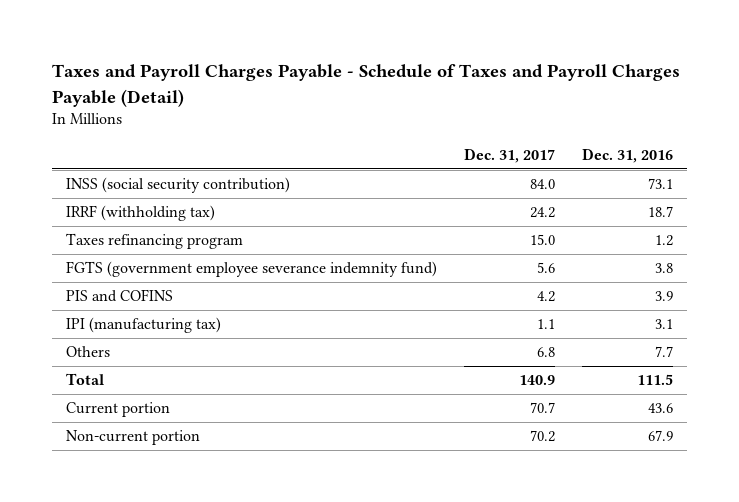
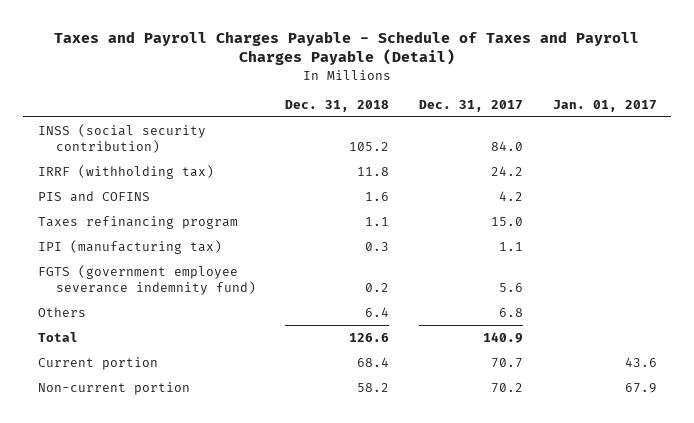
[581,148,673,164] Dec. 31, 2016 -> none
none -> [285,99,390,112] Dec. 31, 2018
none -> [552,99,657,112] Jan. 01, 2017
[65,233,243,250] Taxes refinancing program -> [37,215,238,229] Taxes refinancing program
[65,261,437,278] FGTS (government employee severance indemnity fund) -> [37,264,256,295] FGTS (government employee severance indemnity fund)

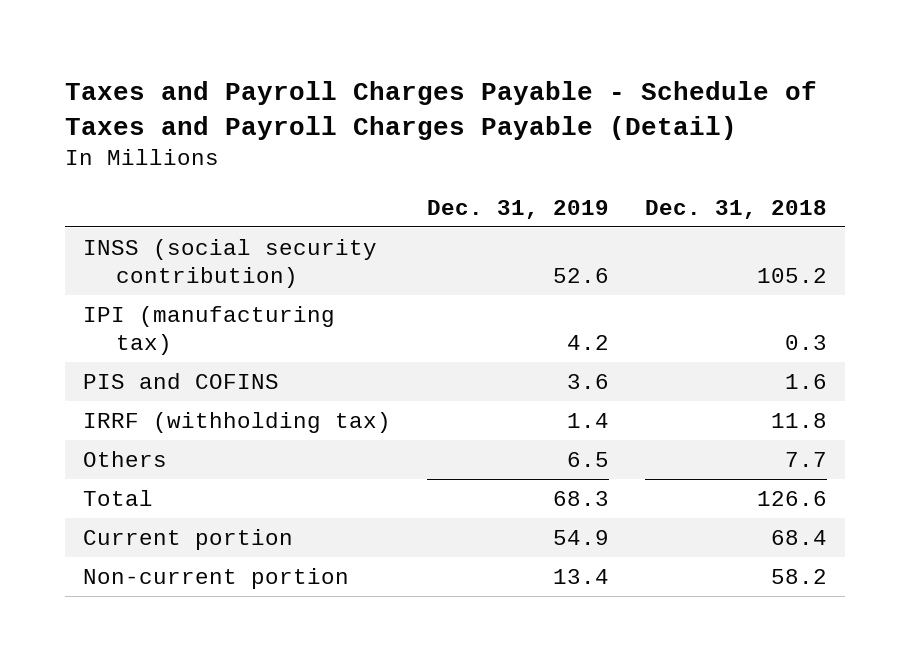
[418,99,523,112] Dec. 31, 2017 -> none
[552,99,657,112] Jan. 01, 2017 -> none
none -> [427,199,610,219] Dec. 31, 2019
[37,215,238,229] Taxes refinancing program -> none
[37,264,256,295] FGTS (government employee severance indemnity fund) -> none
[37,190,150,202] PIS and COFINS -> [83,372,280,389] PIS and COFINS
[37,164,214,179] IRRF (withholding tax) -> [83,411,392,433] IRRF (withholding tax)
[365,306,390,317] 6.4 -> [784,451,827,467] 7.7

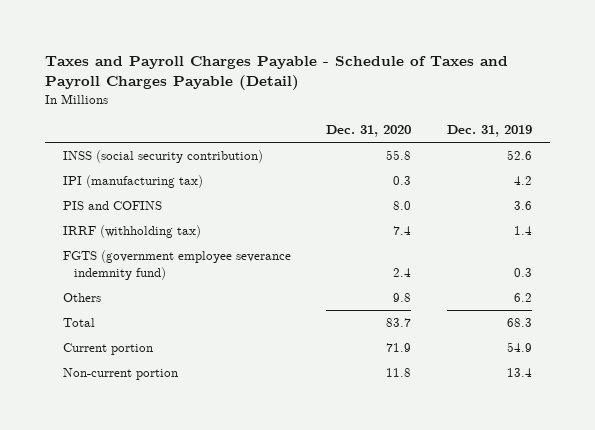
[644,199,827,219] Dec. 31, 2018 -> none
none -> [326,125,412,138] Dec. 31, 2020
none -> [63,249,292,281] FGTS (government employee severance indemnity fund)
[567,451,610,467] 6.5 -> [513,292,532,302] 6.2

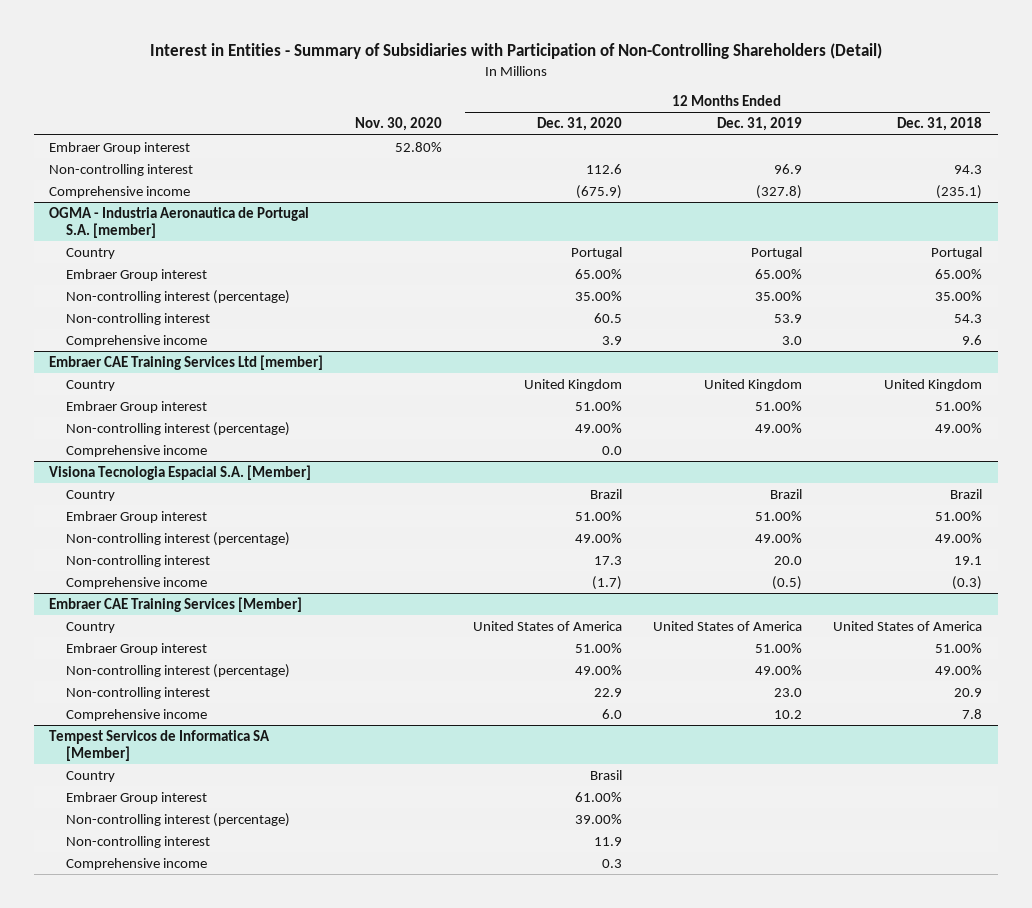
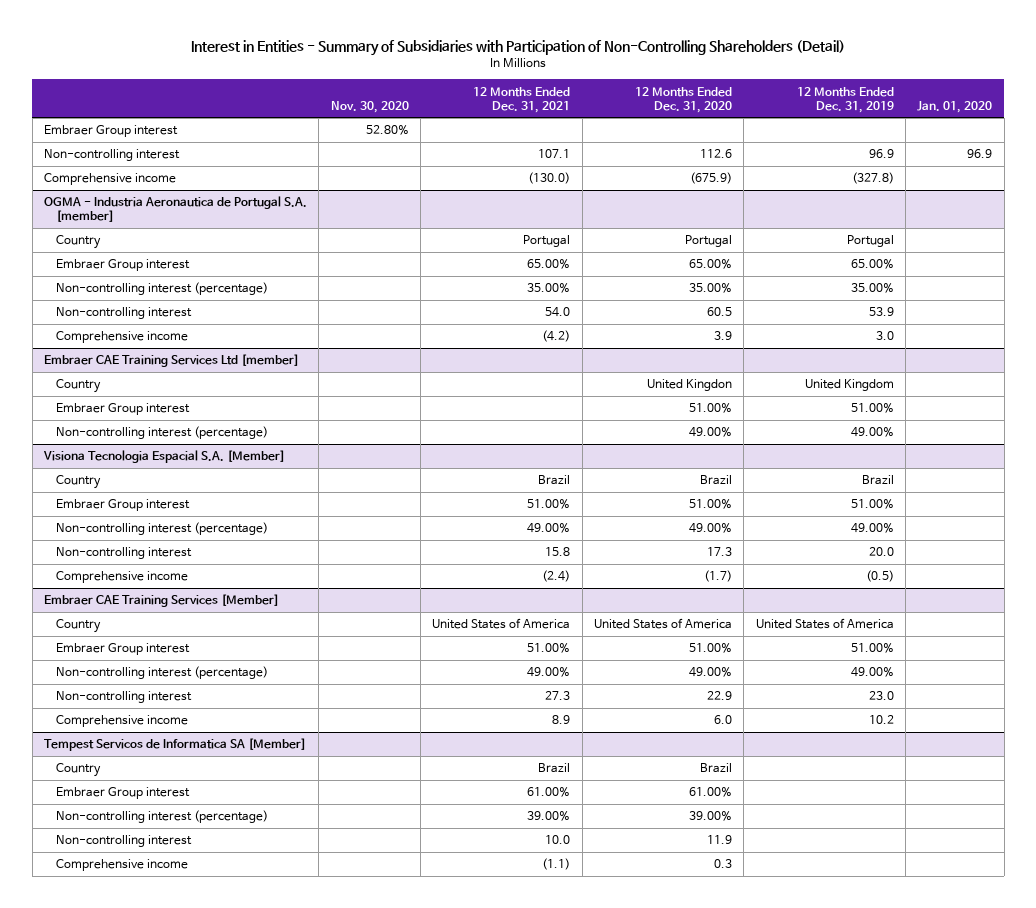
[897,117,983,132] Dec. 31, 2018 -> none
none -> [473,86,571,113] 12 Months Ended Dec. 31, 2021
none -> [917,100,993,113] Jan. 01, 2020
[523,378,622,391] United Kingdom -> [647,379,733,392] United Kingdon
[65,444,207,457] Comprehensive income -> none
[589,769,622,780] Brasil -> [700,763,733,774] Brazil

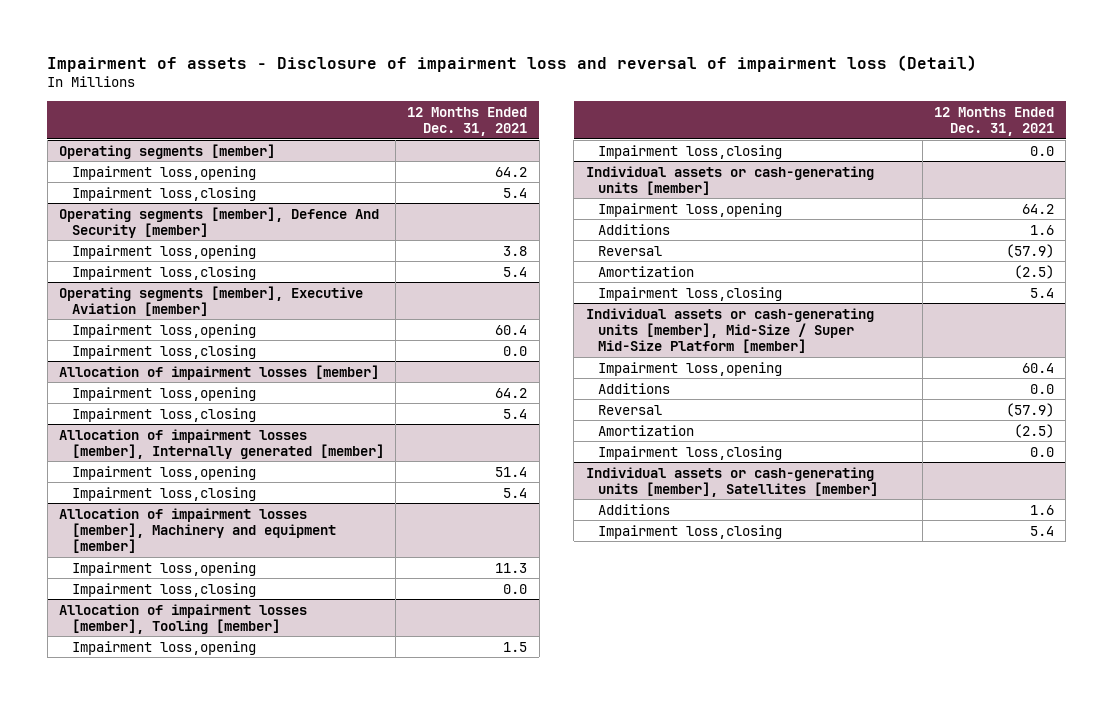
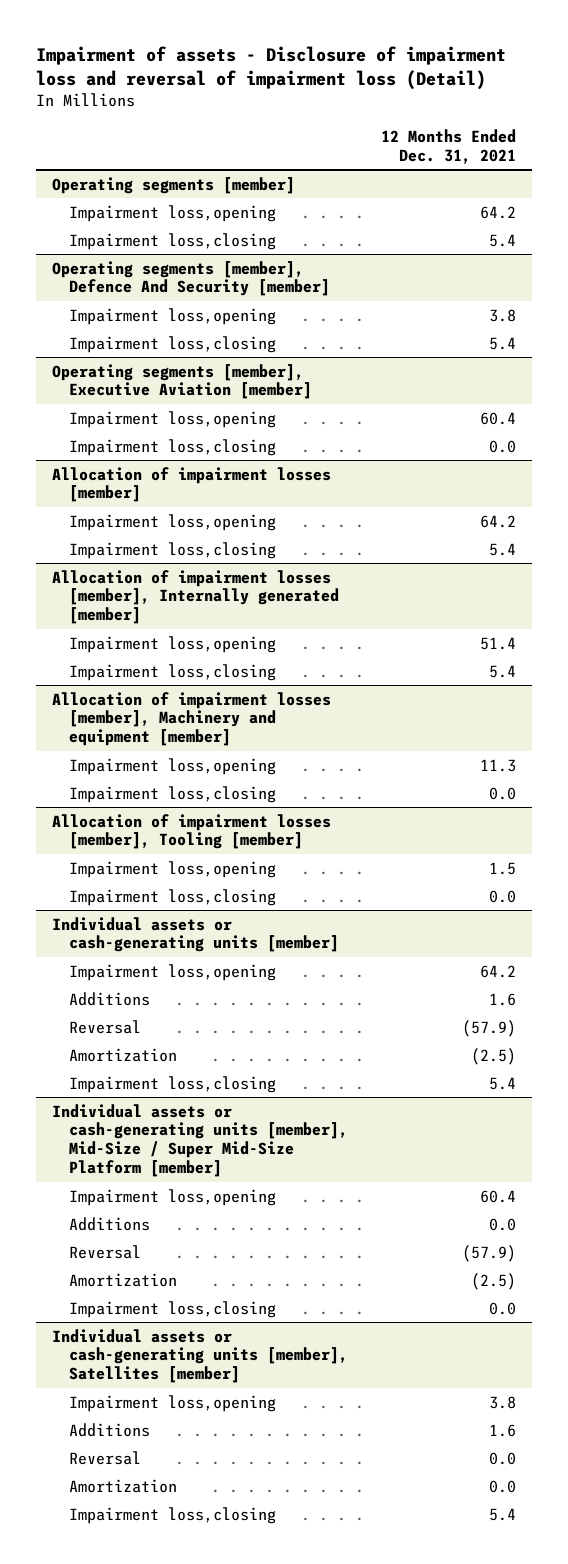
none -> [69,1394,277,1412] Impairment loss,opening
none -> [69,1450,142,1465] Reversal
none -> [69,1478,178,1493] Amortization

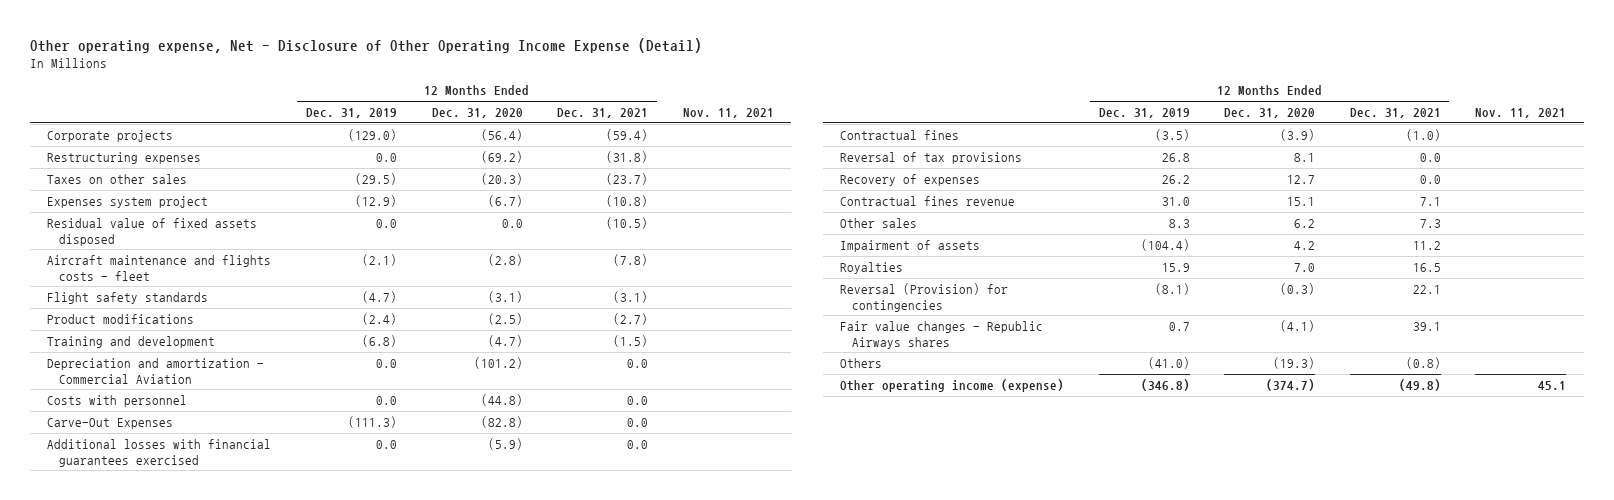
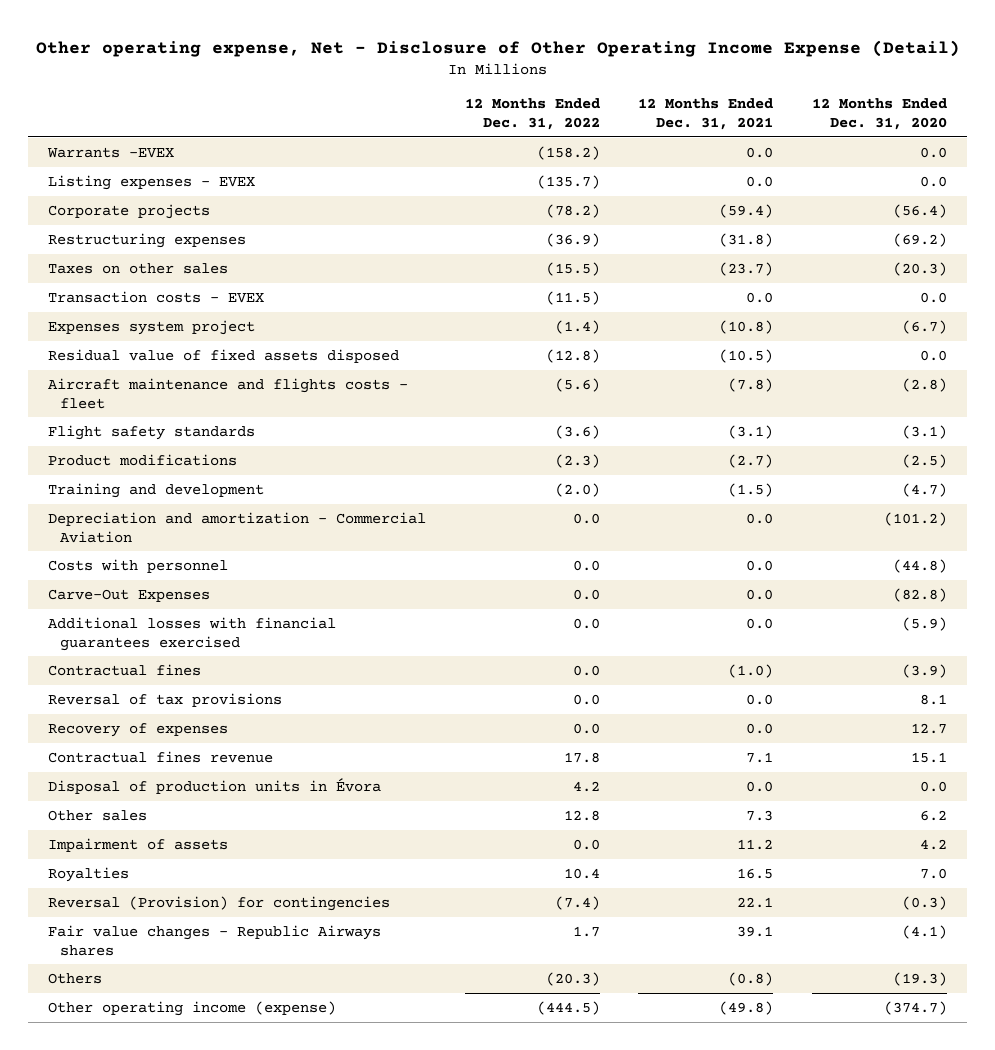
[305,108,397,119] Dec. 31, 2019 -> none
[682,108,774,119] Nov. 11, 2021 -> none
none -> [464,98,600,131] 12 Months Ended Dec. 31, 2022
none -> [46,146,174,158] Warrants -EVEX
none -> [47,174,255,190] Listing expenses - EVEX
none -> [47,290,264,303] Transaction costs - EVEX
none -> [47,777,381,794] Disposal of production units in Évora

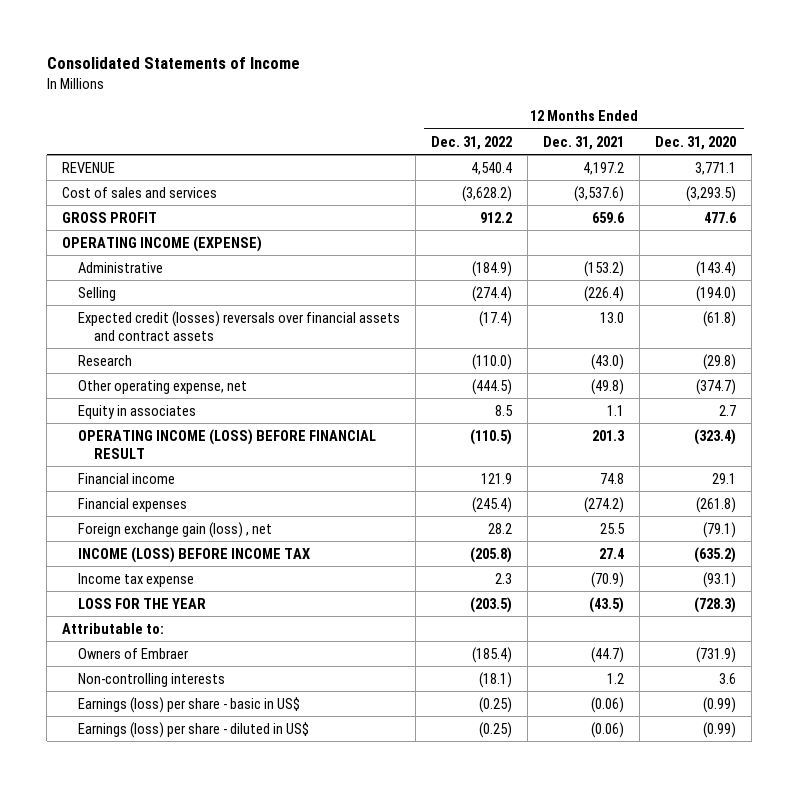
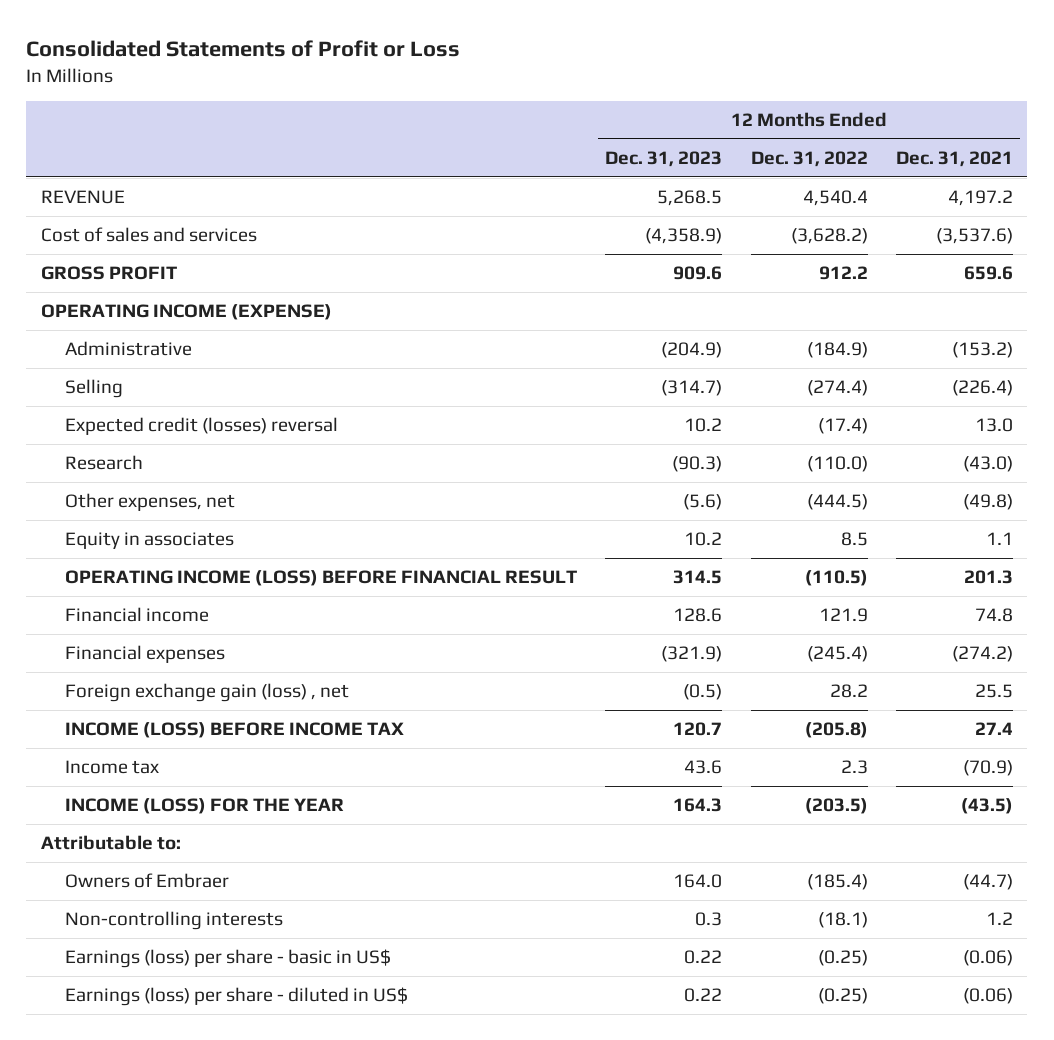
[46,57,300,70] Consolidated Statements of Income -> [26,40,461,58] Consolidated Statements of Profit or Loss
[655,135,737,150] Dec. 31, 2020 -> none
none -> [605,150,723,167] Dec. 31, 2023
[78,310,401,341] Expected credit (losses) reversals over financial assets and contract assets -> [64,417,338,436] Expected credit (losses) reversal
[78,379,248,394] Other operating expense, net -> [64,493,235,512] Other expenses, net
[78,572,195,587] Income tax expense -> [64,760,159,775] Income tax
[78,597,207,609] LOSS FOR THE YEAR -> [64,798,344,815] INCOME (LOSS) FOR THE YEAR

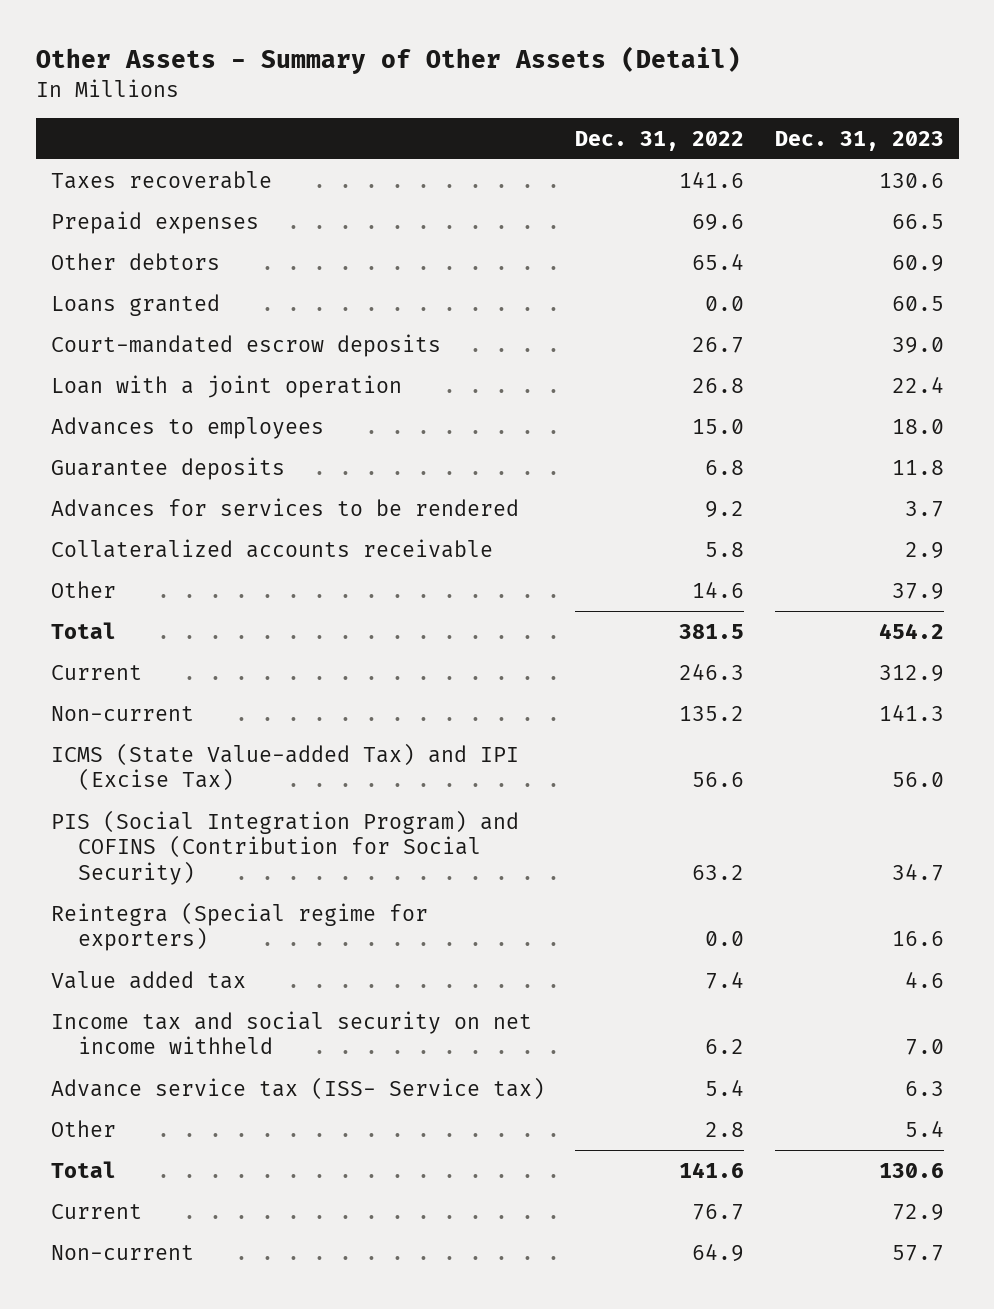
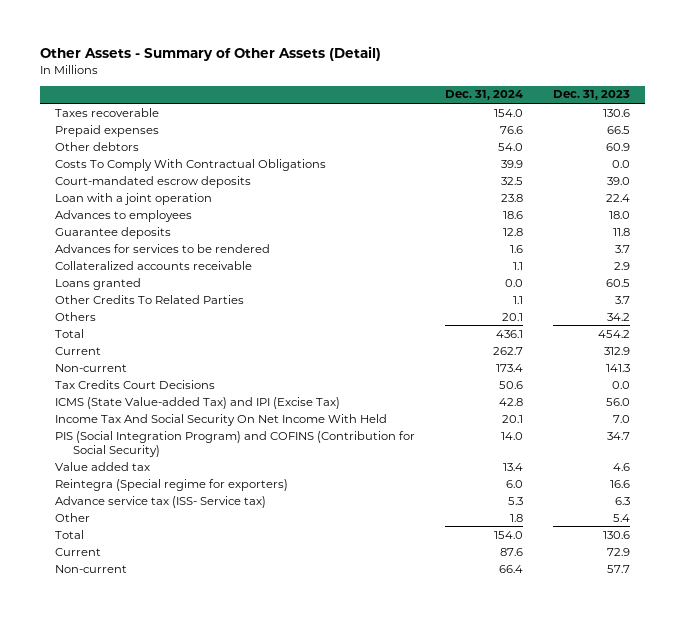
[575,130,745,151] Dec. 31, 2022 -> none
none -> [445,90,524,101] Dec. 31, 2024
none -> [55,158,327,171] Costs To Comply With Contractual Obligations
[50,293,220,316] Loans granted -> [55,277,142,290] Loans granted
none -> [55,294,245,304] Other Credits To Related Parties
[50,580,116,598] Other -> [55,311,97,321] Others
[891,582,944,600] 37.9 -> [607,312,631,321] 34.2
none -> [55,379,216,389] Tax Credits Court Decisions
none -> [55,413,388,426] Income Tax And Social Security On Net Income With Held
[50,1010,532,1055] Income tax and social security on net income withheld -> none
[50,901,428,952] Reintegra (Special regime for exporters) -> [55,478,289,491] Reintegra (Special regime for exporters)

